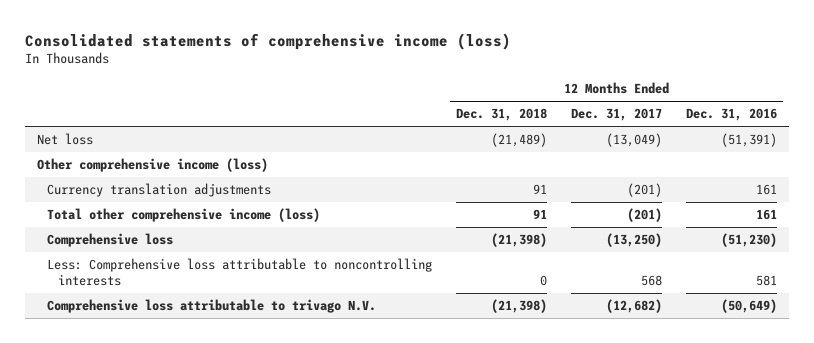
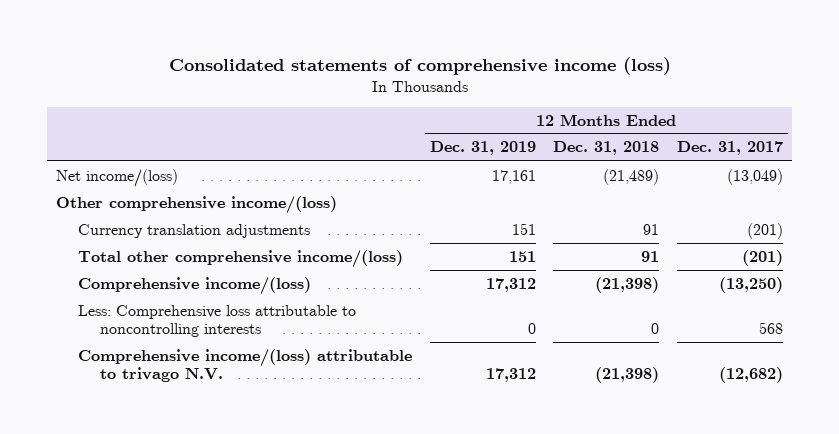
[686,108,778,122] Dec. 31, 2016 -> none
none -> [429,141,536,156] Dec. 31, 2019
[37,133,94,146] Net loss -> [56,168,179,187] Net income/(loss)
[37,158,269,173] Other comprehensive income (loss) -> [56,195,338,214] Other comprehensive income/(loss)
[47,208,321,223] Total other comprehensive income (loss) -> [77,249,403,268] Total other comprehensive income/(loss)
[47,233,174,248] Comprehensive loss -> [77,276,311,295] Comprehensive income/(loss)
[47,299,377,314] Comprehensive loss attributable to trivago N.V. -> [77,348,412,383] Comprehensive income/(loss) attributable to trivago N.V.

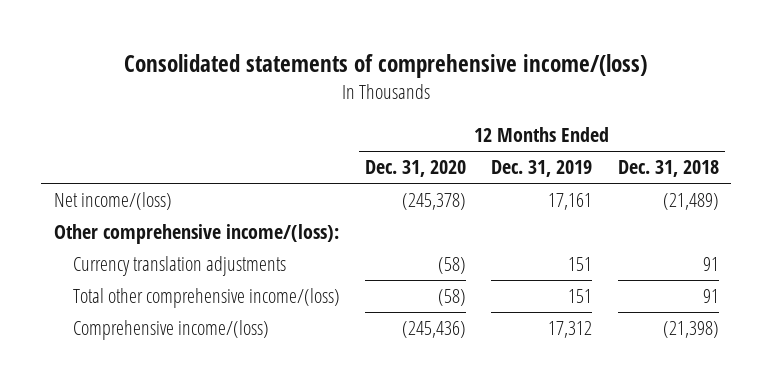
[168,57,671,76] Consolidated statements of comprehensive income (loss) -> [124,54,648,79] Consolidated statements of comprehensive income/(loss)
[677,141,784,156] Dec. 31, 2017 -> none
none -> [364,160,466,178] Dec. 31, 2020
[56,195,338,214] Other comprehensive income/(loss) -> [54,224,340,245] Other comprehensive income/(loss):
[77,304,356,338] Less: Comprehensive loss attributable to noncontrolling interests -> none
[77,348,412,383] Comprehensive income/(loss) attributable to trivago N.V. -> none

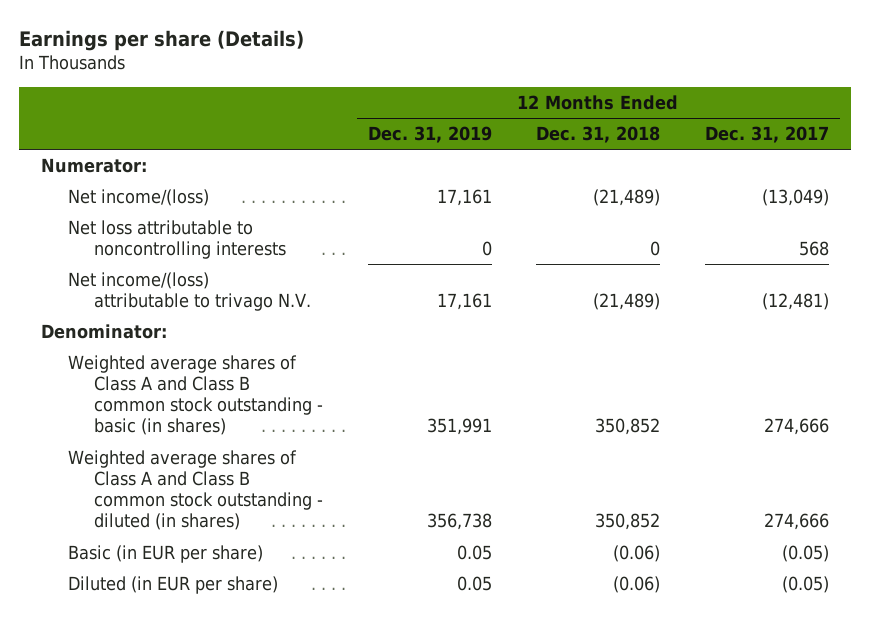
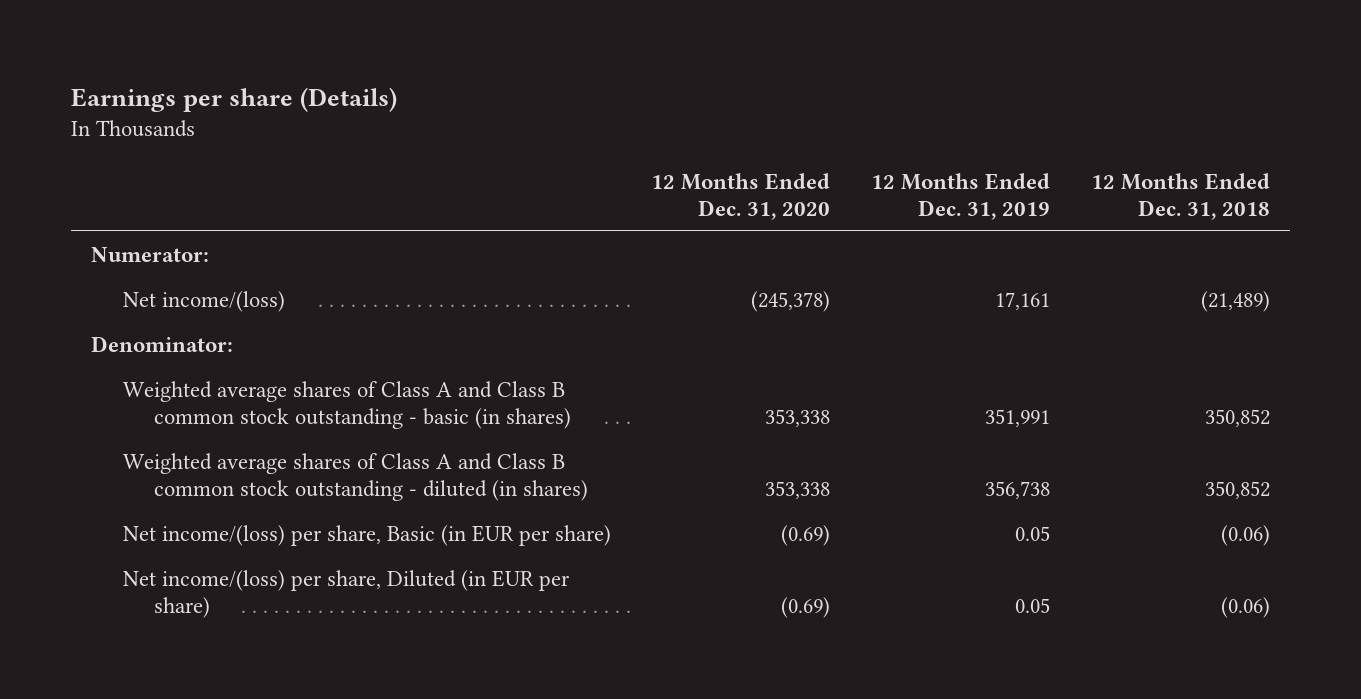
[704,126,829,144] Dec. 31, 2017 -> none
none -> [651,172,831,220] 12 Months Ended Dec. 31, 2020
[67,220,287,260] Net loss attributable to noncontrolling interests -> none
[67,272,312,312] Net income/(loss) attributable to trivago N.V. -> none
[67,545,263,564] Basic (in EUR per share) -> [122,524,611,546] Net income/(loss) per share, Basic (in EUR per share)
[67,576,278,595] Diluted (in EUR per share) -> [122,569,570,618] Net income/(loss) per share, Diluted (in EUR per share)

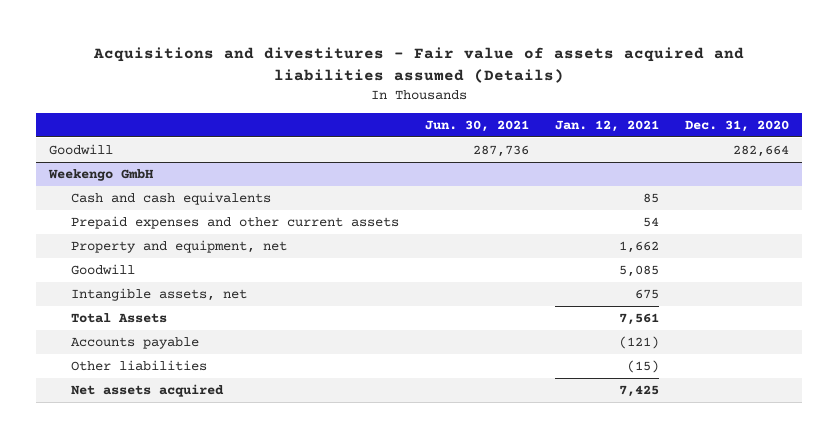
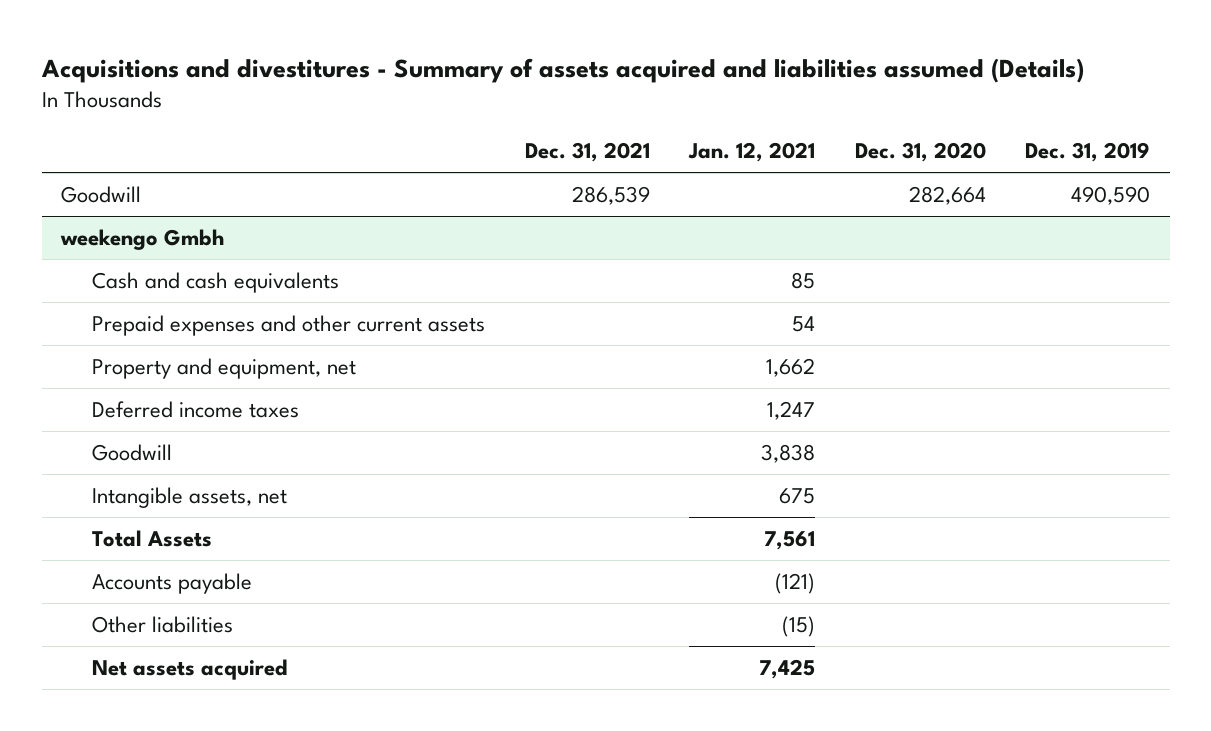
[92,46,744,83] Acquisitions and divestitures - Fair value of assets acquired and liabilities assumed (Details) -> [40,57,1084,83] Acquisitions and divestitures - Summary of assets acquired and liabilities assumed (Details)
[424,119,529,132] Jun. 30, 2021 -> none
none -> [524,142,650,163] Dec. 31, 2021
none -> [1024,142,1150,163] Dec. 31, 2019
[47,168,154,181] Weekengo GmbH -> [60,228,225,250] weekengo Gmbh
none -> [92,400,300,418] Deferred income taxes
[618,264,659,277] 5,085 -> [761,443,816,463] 3,838

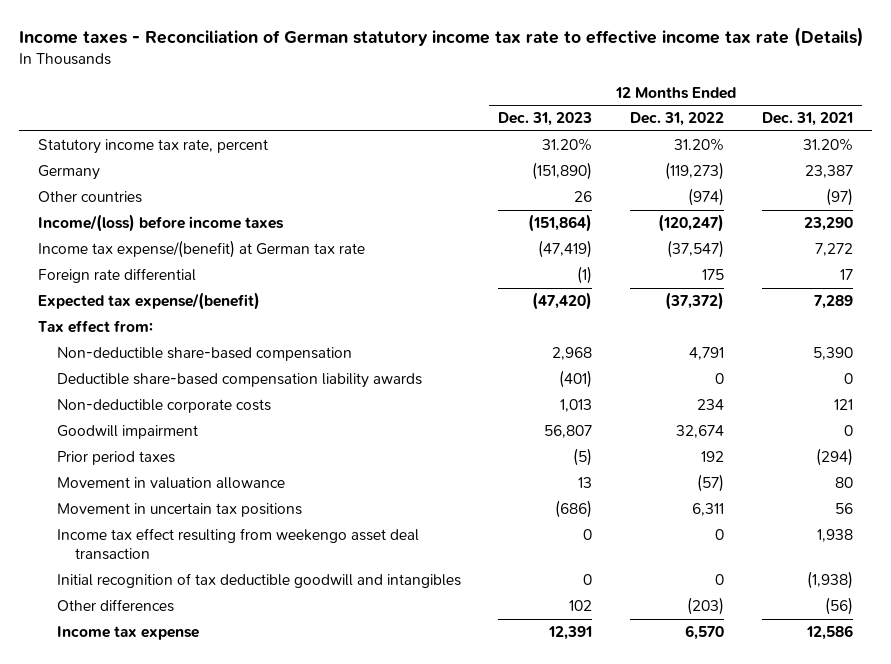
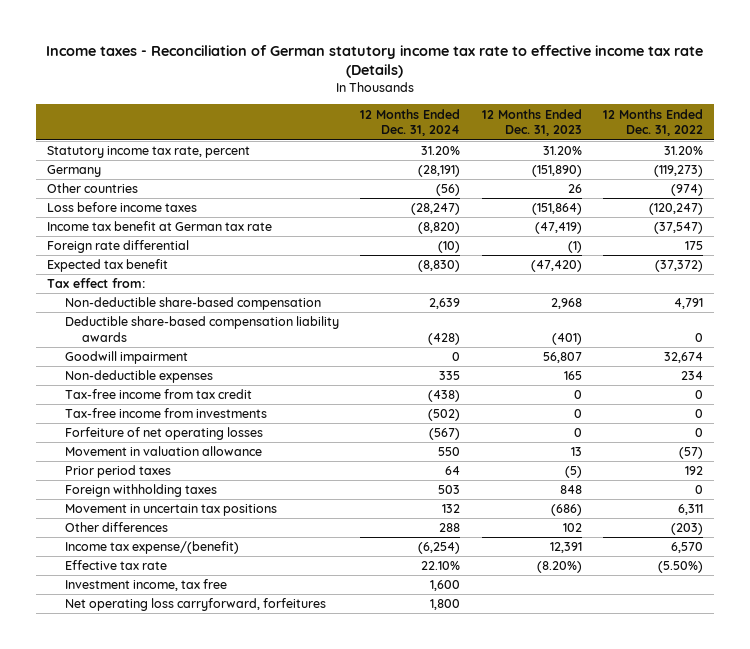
[761,112,853,127] Dec. 31, 2021 -> none
none -> [360,108,461,137] 12 Months Ended Dec. 31, 2024
[38,214,285,233] Income/(loss) before income taxes -> [47,202,198,213] Loss before income taxes
[38,240,366,259] Income tax expense/(benefit) at German tax rate -> [47,221,273,232] Income tax benefit at German tax rate
[38,292,261,311] Expected tax expense/(benefit) -> [47,259,169,273] Expected tax benefit
[56,399,271,414] Non-deductible corporate costs -> none
none -> [64,370,213,384] Non-deductible expenses
none -> [64,389,252,400] Tax-free income from tax credit
none -> [64,408,267,419] Tax-free income from investments
none -> [64,427,263,441] Forfeiture of net operating losses
[56,451,175,466] Prior period taxes -> [64,465,171,479] Prior period taxes
none -> [64,484,217,498] Foreign withholding taxes
[56,528,419,561] Income tax effect resulting from weekengo asset deal transaction -> none
[56,573,461,589] Initial recognition of tax deductible goodwill and intangibles -> none
[56,626,199,641] Income tax expense -> [64,541,239,555] Income tax expense/(benefit)
none -> [64,560,167,571] Effective tax rate
none -> [64,579,227,592] Investment income, tax free
none -> [64,598,326,612] Net operating loss carryforward, forfeitures

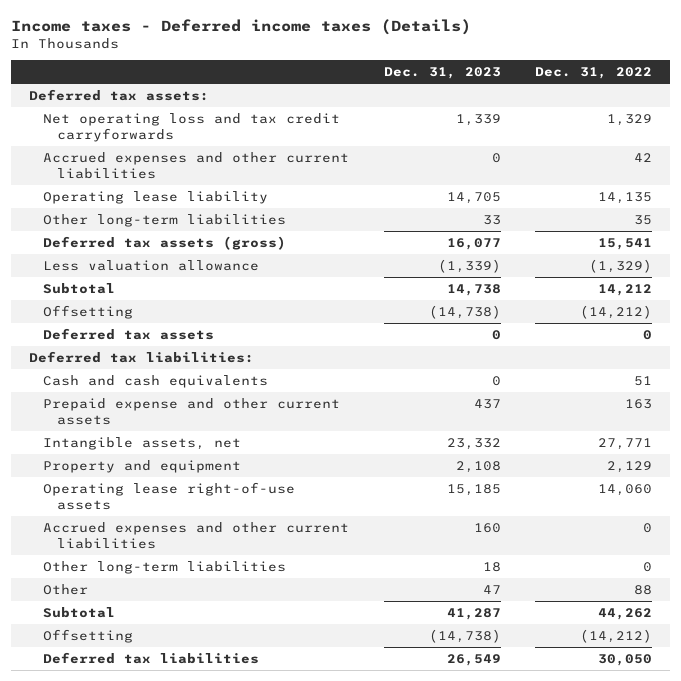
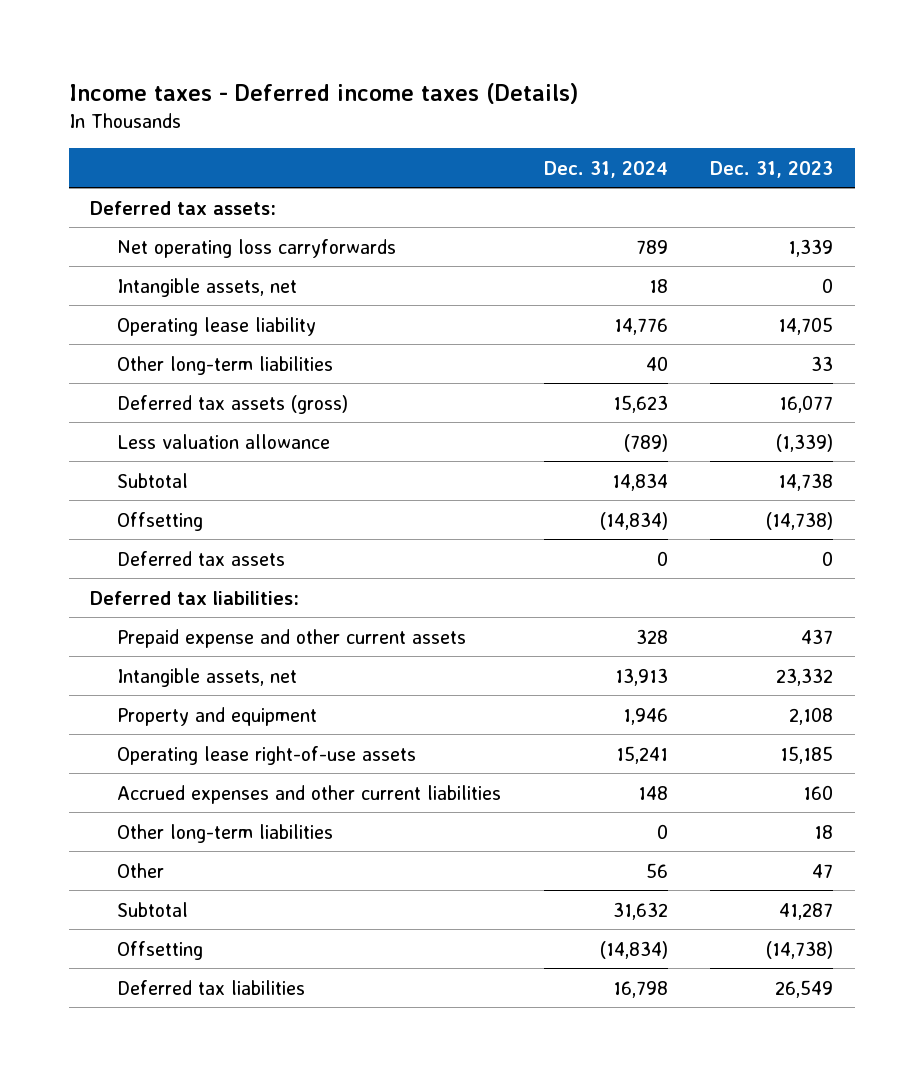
[535,67,653,80] Dec. 31, 2022 -> none
none -> [543,160,668,178] Dec. 31, 2024
[42,151,349,179] Accrued expenses and other current liabilities -> none
[42,112,340,142] Net operating loss and tax credit carryforwards -> [117,238,397,258] Net operating loss carryforwards
none -> [117,277,298,297] Intangible assets, net
[42,374,268,388] Cash and cash equivalents -> none

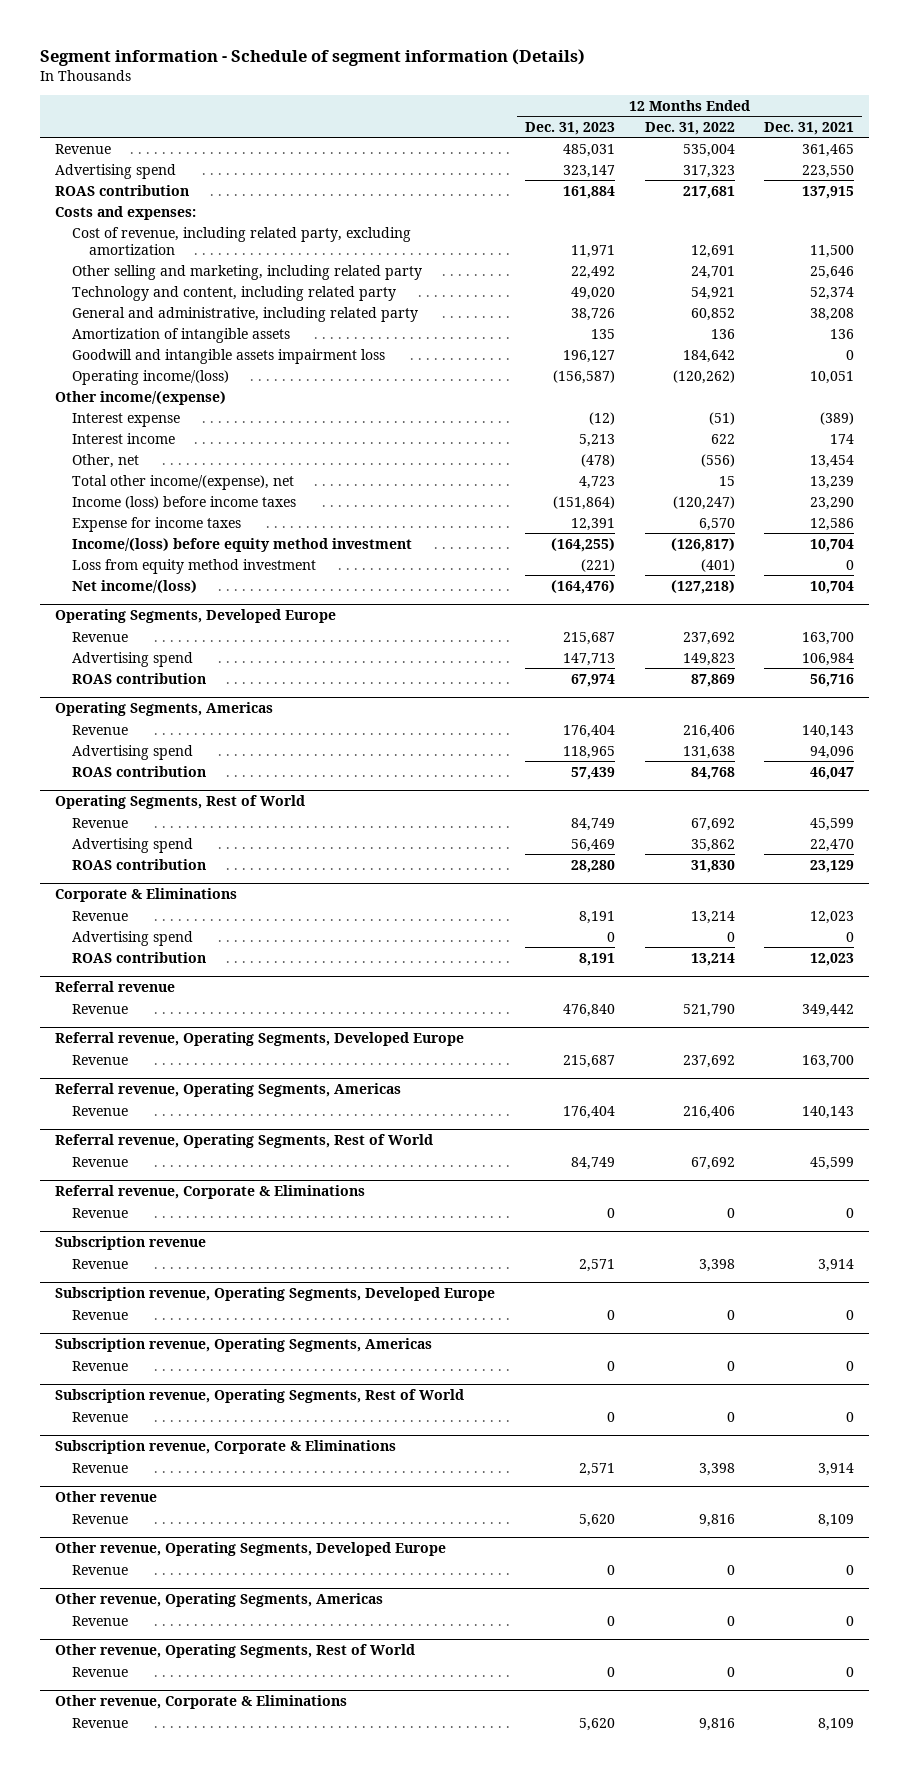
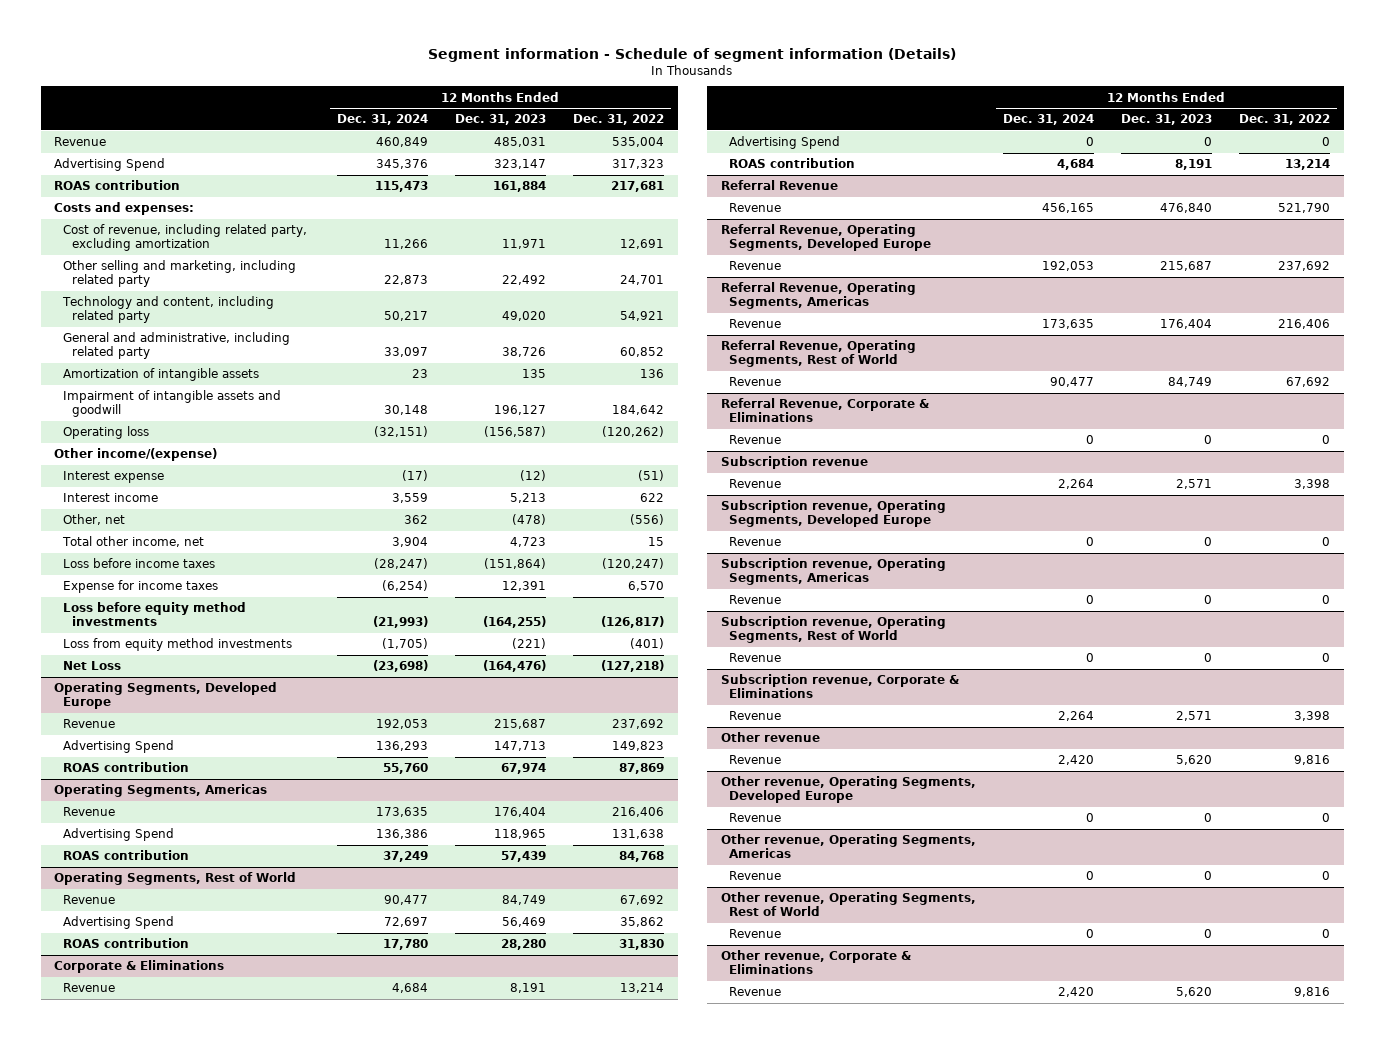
[764,121,855,135] Dec. 31, 2021 -> none
none -> [336,114,428,126] Dec. 31, 2024
[55,163,177,179] Advertising spend -> [54,158,166,172] Advertising Spend
[71,348,385,364] Goodwill and intangible assets impairment loss -> [63,390,282,418] Impairment of intangible assets and goodwill
[71,369,229,385] Operating income/(loss) -> [63,426,150,440] Operating loss
[71,474,294,490] Total other income/(expense), net -> [62,536,205,548] Total other income, net
[71,495,296,509] Income (loss) before income taxes -> [63,558,216,569] Loss before income taxes
[71,537,412,552] Income/(loss) before equity method investment -> [63,602,247,627] Loss before equity method investments
[71,558,316,574] Loss from equity method investment -> [63,638,293,652] Loss from equity method investments
[71,579,197,593] Net income/(loss) -> [63,661,122,671] Net Loss
[71,651,193,667] Advertising spend -> [63,740,175,754] Advertising Spend
[71,744,193,760] Advertising spend -> [63,828,175,842] Advertising Spend
[71,837,193,853] Advertising spend -> [63,916,175,930] Advertising Spend
[71,930,193,946] Advertising spend -> [729,136,841,150] Advertising Spend
[55,981,176,993] Referral revenue -> [720,180,838,191] Referral Revenue
[55,1032,465,1047] Referral revenue, Operating Segments, Developed Europe -> [720,224,932,252] Referral Revenue, Operating Segments, Developed Europe
[55,1083,402,1098] Referral revenue, Operating Segments, Americas -> [720,282,916,310] Referral Revenue, Operating Segments, Americas
[55,1134,434,1149] Referral revenue, Operating Segments, Rest of World -> [720,340,916,368] Referral Revenue, Operating Segments, Rest of World
[55,1185,366,1200] Referral revenue, Corporate & Eliminations -> [720,398,929,423] Referral Revenue, Corporate & Eliminations

